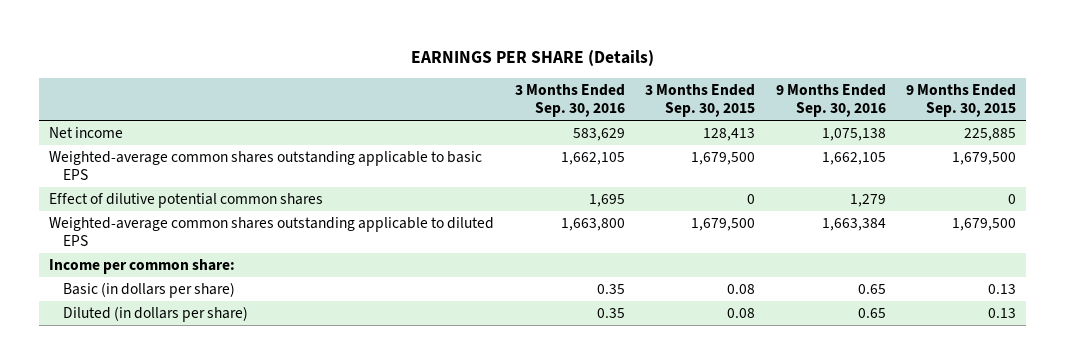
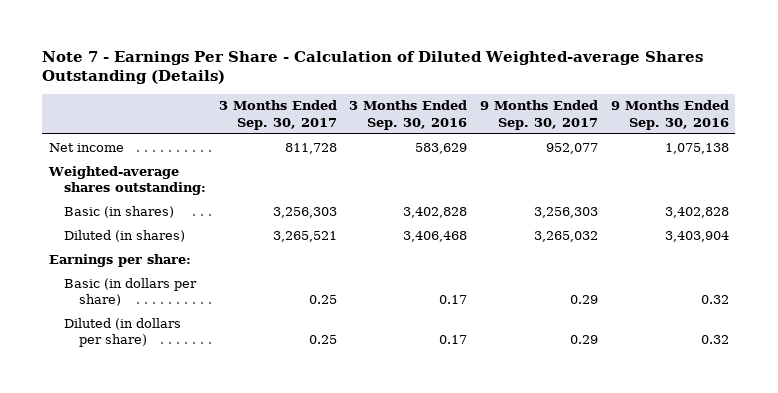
[410,50,654,67] EARNINGS PER SHARE (Details) -> [42,50,704,85] Note 7 - Earnings Per Share - Calculation of Diluted Weighted-average Shares Outstanding (Details)
[645,84,756,118] 3 Months Ended Sep. 30, 2015 -> none
[905,84,1016,118] 9 Months Ended Sep. 30, 2015 -> none
none -> [218,100,337,130] 3 Months Ended Sep. 30, 2017
none -> [480,100,599,130] 9 Months Ended Sep. 30, 2017
[49,151,483,180] Weighted-average common shares outstanding applicable to basic EPS -> none
[49,193,324,209] Effect of dilutive potential common shares -> none
none -> [47,165,206,195] Weighted-average shares outstanding:
none -> [63,205,174,218] Basic (in shares)
[49,217,495,246] Weighted-average common shares outstanding applicable to diluted EPS -> [63,229,185,242] Diluted (in shares)
[560,218,625,232] 1,663,800 -> [403,230,468,242] 3,406,468
[821,218,886,232] 1,663,384 -> [665,230,730,242] 3,403,904
[49,259,236,275] Income per common share: -> [48,253,191,267] Earnings per share:
[596,284,625,295] 0.35 -> [439,294,468,304] 0.17
[857,284,886,295] 0.65 -> [701,294,730,304] 0.32
[596,308,625,319] 0.35 -> [439,334,468,344] 0.17
[857,308,886,319] 0.65 -> [701,334,730,344] 0.32

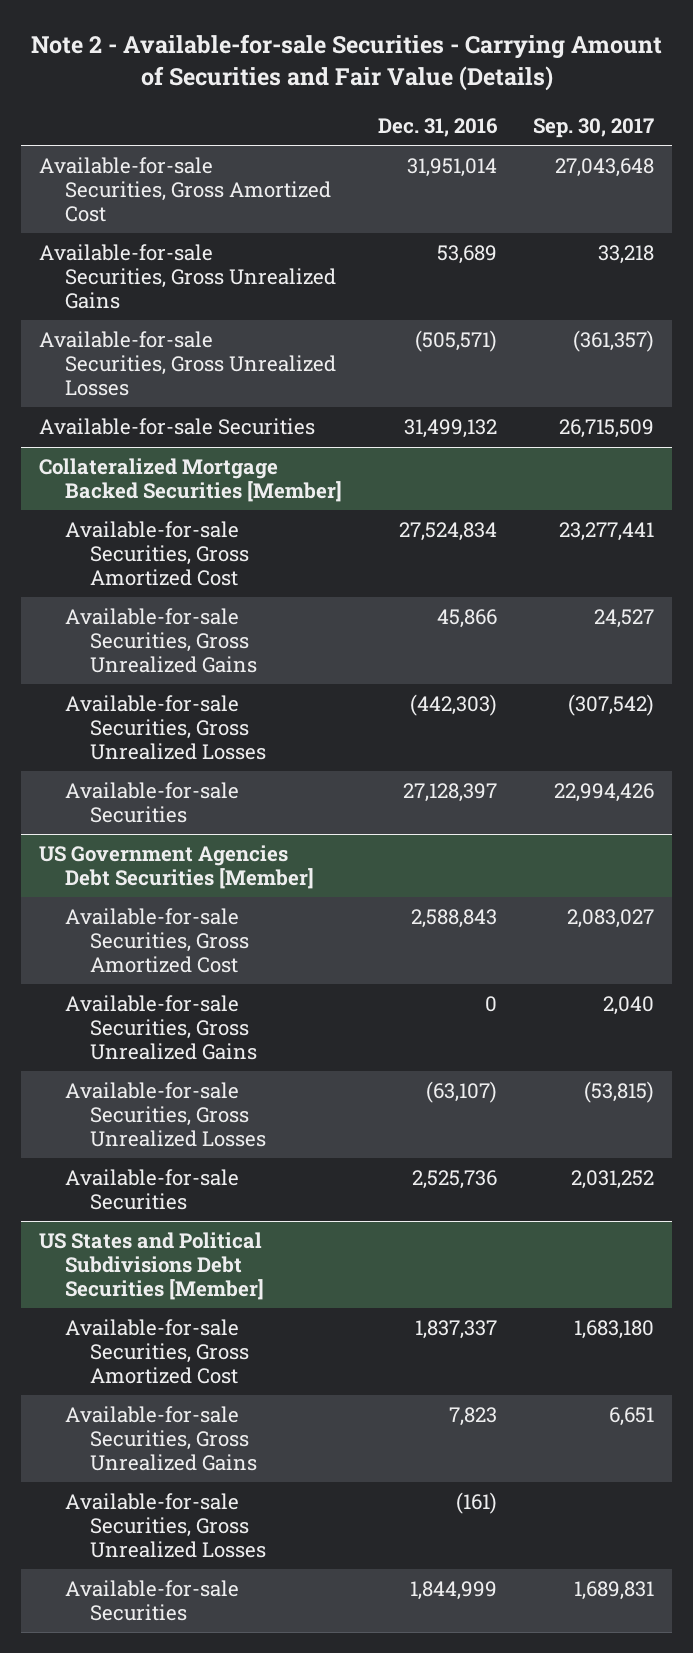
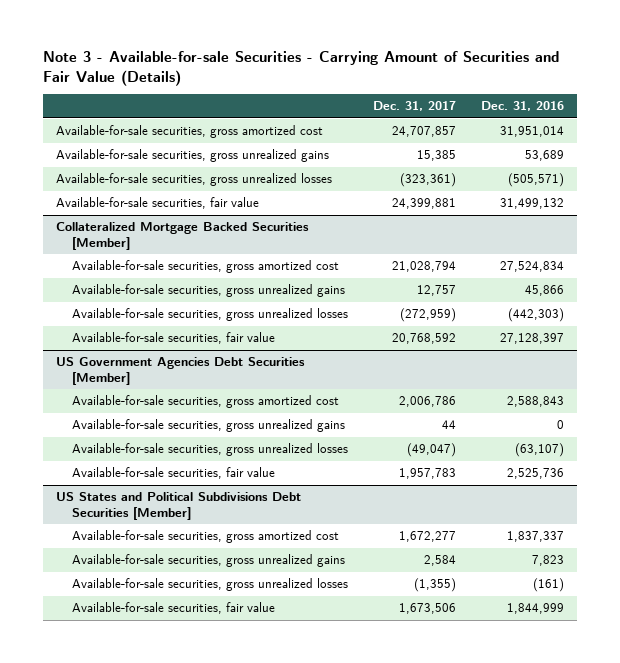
[30,34,662,91] Note 2 - Available-for-sale Securities - Carrying Amount of Securities and Fair Value (Details) -> [43,51,560,86] Note 3 - Available-for-sale Securities - Carrying Amount of Securities and Fair Value (Details)
[533,117,655,138] Sep. 30, 2017 -> none
none -> [373,101,457,112] Dec. 31, 2017
[39,157,331,222] Available-for-sale Securities, Gross Amortized Cost -> [55,125,323,139] Available-for-sale securities, gross amortized cost
[39,244,336,309] Available-for-sale Securities, Gross Unrealized Gains -> [55,149,329,163] Available-for-sale securities, gross unrealized gains
[39,331,336,396] Available-for-sale Securities, Gross Unrealized Losses -> [55,173,332,187] Available-for-sale securities, gross unrealized losses
[39,418,316,436] Available-for-sale Securities -> [55,197,259,210] Available-for-sale securities, fair value
[64,521,249,586] Available-for-sale Securities, Gross Amortized Cost -> [72,260,340,274] Available-for-sale securities, gross amortized cost
[64,608,257,673] Available-for-sale Securities, Gross Unrealized Gains -> [72,284,346,298] Available-for-sale securities, gross unrealized gains
[64,695,266,760] Available-for-sale Securities, Gross Unrealized Losses -> [72,308,349,322] Available-for-sale securities, gross unrealized losses
[64,782,239,823] Available-for-sale Securities -> [72,332,276,345] Available-for-sale securities, fair value
[64,908,249,973] Available-for-sale Securities, Gross Amortized Cost -> [72,395,340,409] Available-for-sale securities, gross amortized cost
[64,995,257,1060] Available-for-sale Securities, Gross Unrealized Gains -> [72,419,346,433] Available-for-sale securities, gross unrealized gains
[64,1082,266,1147] Available-for-sale Securities, Gross Unrealized Losses -> [72,443,349,457] Available-for-sale securities, gross unrealized losses
[64,1169,239,1210] Available-for-sale Securities -> [72,467,276,480] Available-for-sale securities, fair value
[64,1319,249,1384] Available-for-sale Securities, Gross Amortized Cost -> [72,530,340,544] Available-for-sale securities, gross amortized cost
[64,1406,257,1471] Available-for-sale Securities, Gross Unrealized Gains -> [72,554,346,568] Available-for-sale securities, gross unrealized gains
[64,1493,266,1558] Available-for-sale Securities, Gross Unrealized Losses -> [72,578,349,592] Available-for-sale securities, gross unrealized losses
[64,1580,239,1621] Available-for-sale Securities -> [72,602,276,615] Available-for-sale securities, fair value

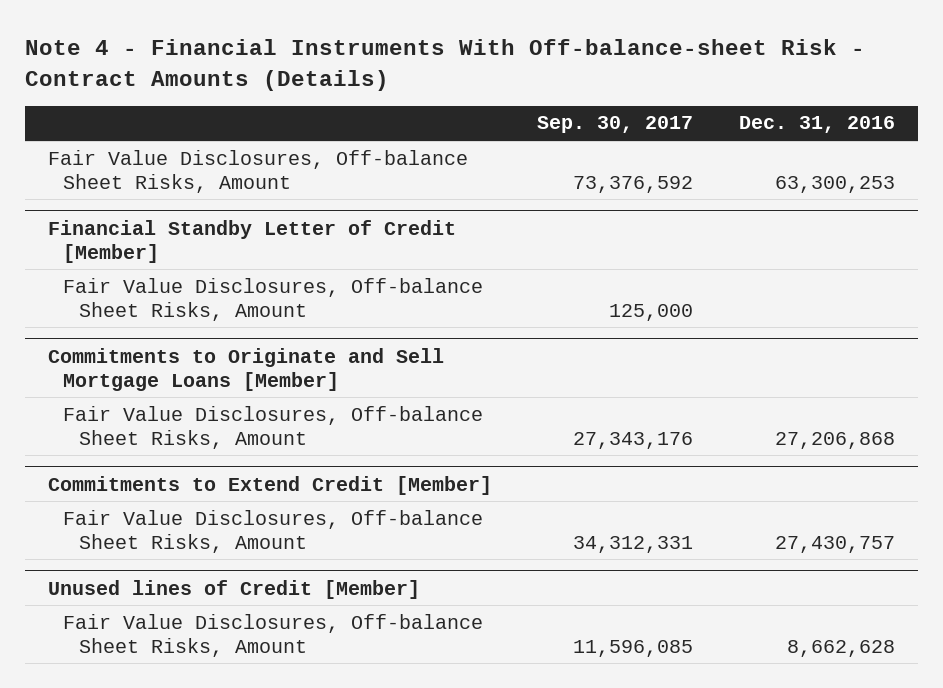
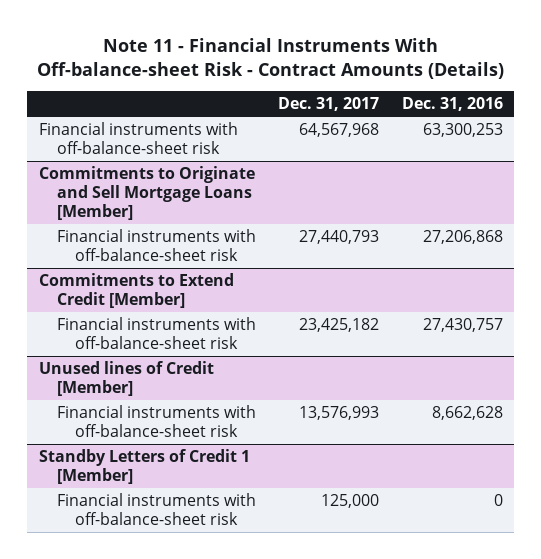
[24,39,865,91] Note 4 - Financial Instruments With Off-balance-sheet Risk - Contract Amounts (Details) -> [36,37,504,79] Note 11 - Financial Instruments With Off-balance-sheet Risk - Contract Amounts (Details)
[537,116,694,134] Sep. 30, 2017 -> none
none -> [278,97,380,112] Dec. 31, 2017
[47,219,456,263] Financial Standby Letter of Credit [Member] -> none
[63,277,484,321] Fair Value Disclosures, Off-balance Sheet Risks, Amount -> none
[47,149,468,193] Fair Value Disclosures, Off-balance Sheet Risks, Amount -> [38,122,238,155] Financial instruments with off-balance-sheet risk
[63,405,484,449] Fair Value Disclosures, Off-balance Sheet Risks, Amount -> [57,229,257,262] Financial instruments with off-balance-sheet risk
[63,509,484,553] Fair Value Disclosures, Off-balance Sheet Risks, Amount -> [57,317,257,350] Financial instruments with off-balance-sheet risk
[63,613,484,657] Fair Value Disclosures, Off-balance Sheet Risks, Amount -> [57,405,257,438] Financial instruments with off-balance-sheet risk
none -> [38,449,250,485] Standby Letters of Credit 1 [Member]
none -> [57,493,257,526] Financial instruments with off-balance-sheet risk

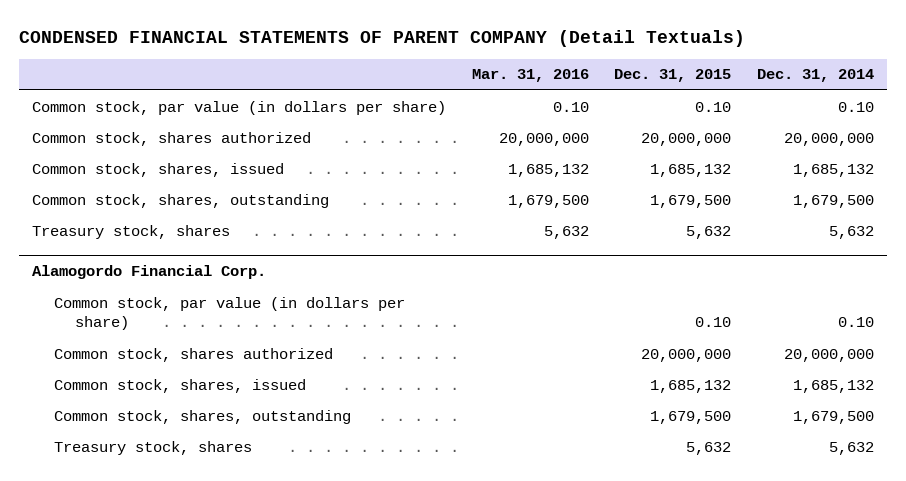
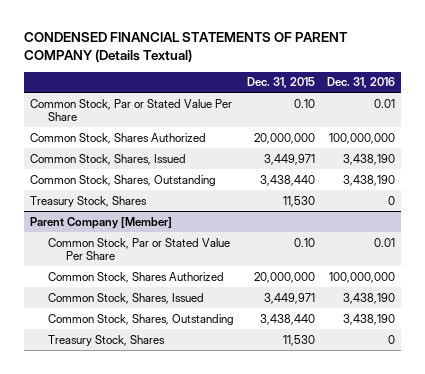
[18,30,745,48] CONDENSED FINANCIAL STATEMENTS OF PARENT COMPANY (Detail Textuals) -> [24,32,349,63] CONDENSED FINANCIAL STATEMENTS OF PARENT COMPANY (Details Textual)
[471,69,589,83] Mar. 31, 2016 -> none
[757,69,875,83] Dec. 31, 2014 -> none
none -> [326,77,395,89] Dec. 31, 2016
[31,100,446,115] Common stock, par value (in dollars per share) -> [30,98,233,122] Common Stock, Par or Stated Value Per Share
[31,131,311,146] Common stock, shares authorized -> [30,132,207,144] Common Stock, Shares Authorized
[31,162,284,177] Common stock, shares, issued -> [30,153,187,165] Common Stock, Shares, Issued
[650,163,732,177] 1,685,132 -> [263,153,315,165] 3,449,971
[31,193,329,208] Common stock, shares, outstanding -> [30,174,217,186] Common Stock, Shares, Outstanding
[650,194,732,208] 1,679,500 -> [259,174,315,186] 3,438,440
[31,224,230,239] Treasury stock, shares -> [30,195,148,207] Treasury Stock, Shares
[686,225,732,239] 5,632 -> [282,195,315,207] 11,530
[31,265,266,280] Alamogordo Financial Corp. -> [30,216,173,229] Parent Company [Member]
[53,296,405,331] Common stock, par value (in dollars per share) -> [48,237,231,261] Common Stock, Par or Stated Value Per Share
[53,347,333,362] Common stock, shares authorized -> [48,271,225,283] Common Stock, Shares Authorized
[53,378,306,393] Common stock, shares, issued -> [48,292,205,304] Common Stock, Shares, Issued
[650,379,732,393] 1,685,132 -> [263,292,315,304] 3,449,971
[53,409,351,424] Common stock, shares, outstanding -> [48,313,235,325] Common Stock, Shares, Outstanding
[650,410,732,424] 1,679,500 -> [259,313,315,325] 3,438,440
[53,440,252,455] Treasury stock, shares -> [48,334,166,346] Treasury Stock, Shares
[686,441,732,455] 5,632 -> [282,334,315,346] 11,530

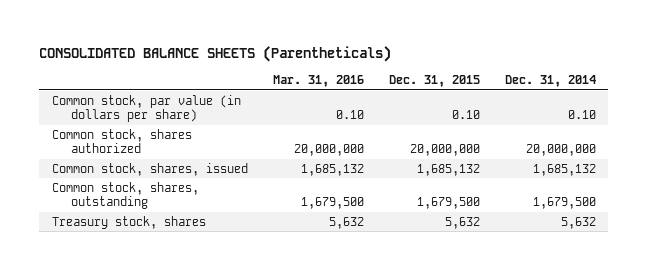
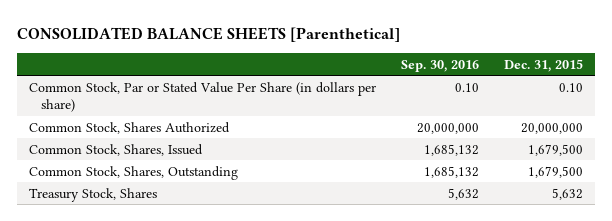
[39,46,392,63] CONSOLIDATED BALANCE SHEETS (Parentheticals) -> [17,27,401,43] CONSOLIDATED BALANCE SHEETS [Parenthetical]
[272,75,364,88] Mar. 31, 2016 -> none
[504,75,596,88] Dec. 31, 2014 -> none
none -> [401,59,480,72] Sep. 30, 2016
[51,94,241,123] Common stock, par value (in dollars per share) -> [29,81,377,113] Common Stock, Par or Stated Value Per Share (in dollars per share)
[51,128,192,154] Common stock, shares authorized -> [29,121,231,134] Common Stock, Shares Authorized
[51,162,248,176] Common stock, shares, issued -> [29,143,204,156] Common Stock, Shares, Issued
[416,163,480,176] 1,685,132 -> [527,143,583,156] 1,679,500
[51,181,199,210] Common stock, shares, outstanding -> [29,165,239,180] Common Stock, Shares, Outstanding
[51,215,206,229] Treasury stock, shares -> [29,187,158,202] Treasury Stock, Shares

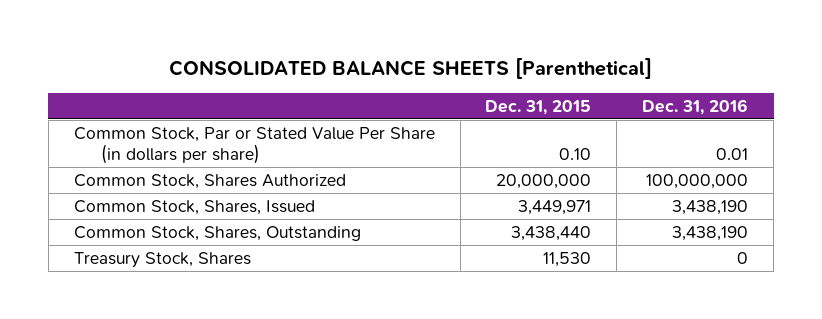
[401,59,480,72] Sep. 30, 2016 -> none
none -> [642,98,749,115] Dec. 31, 2016
[527,143,583,156] 1,679,500 -> [518,199,592,215] 3,449,971
[527,165,583,178] 1,679,500 -> [511,225,592,241] 3,438,440
[551,187,583,200] 5,632 -> [543,251,592,267] 11,530

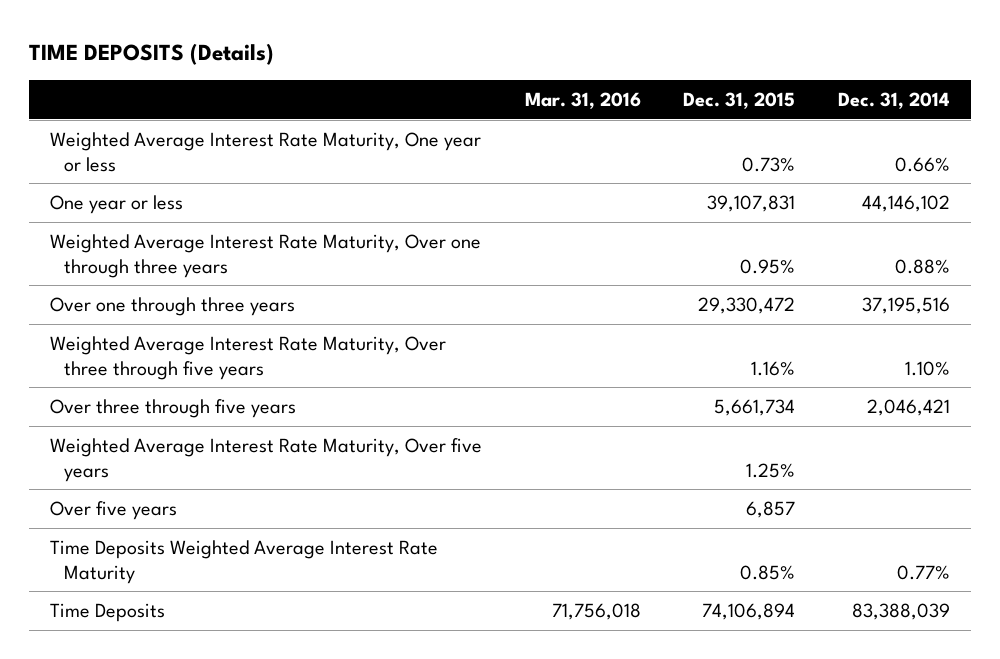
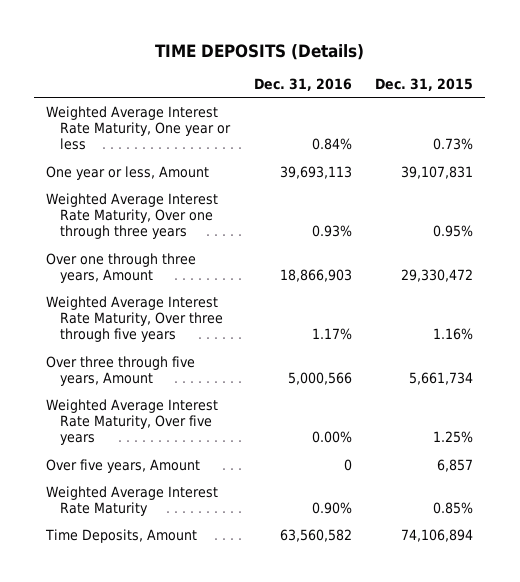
[524,92,641,110] Mar. 31, 2016 -> none
[837,92,950,110] Dec. 31, 2014 -> none
none -> [253,78,352,92] Dec. 31, 2016
[50,194,184,214] One year or less -> [46,165,210,180] One year or less, Amount
[50,296,296,316] Over one through three years -> [46,252,197,283] Over one through three years, Amount
[50,398,297,418] Over three through five years -> [46,355,196,386] Over three through five years, Amount
[50,500,178,520] Over five years -> [46,458,201,473] Over five years, Amount
[50,539,439,584] Time Deposits Weighted Average Interest Rate Maturity -> [46,485,219,516] Weighted Average Interest Rate Maturity
[50,602,166,622] Time Deposits -> [45,528,198,543] Time Deposits, Amount

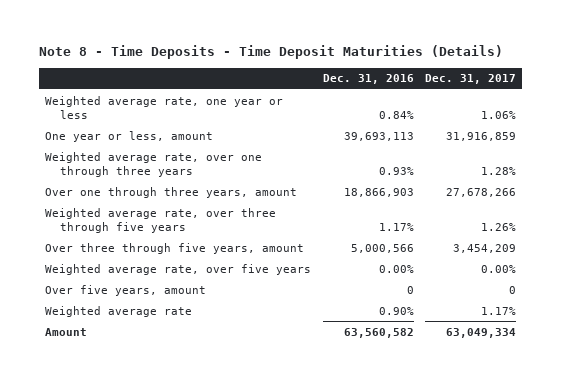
[154,43,364,60] TIME DEPOSITS (Details) -> [38,45,503,60] Note 8 - Time Deposits - Time Deposit Maturities (Details)
[375,78,474,92] Dec. 31, 2015 -> none
none -> [425,74,517,85] Dec. 31, 2017
[46,105,232,151] Weighted Average Interest Rate Maturity, One year or less -> [44,95,283,119] Weighted average rate, one year or less
[46,165,210,180] One year or less, Amount -> [44,130,213,142] One year or less, amount
[46,192,219,240] Weighted Average Interest Rate Maturity, Over one through three years -> [44,151,262,177] Weighted average rate, over one through three years
[46,252,197,283] Over one through three years, Amount -> [44,186,297,198] Over one through three years, amount
[46,295,224,343] Weighted Average Interest Rate Maturity, Over three through five years -> [44,207,276,233] Weighted average rate, over three through five years
[46,355,196,386] Over three through five years, Amount -> [44,242,304,254] Over three through five years, amount
[46,398,219,446] Weighted Average Interest Rate Maturity, Over five years -> [44,263,311,275] Weighted average rate, over five years
[46,458,201,473] Over five years, Amount -> [44,284,206,296] Over five years, amount
[46,485,219,516] Weighted Average Interest Rate Maturity -> [44,305,192,317] Weighted average rate
[45,528,198,543] Time Deposits, Amount -> [44,327,87,336] Amount

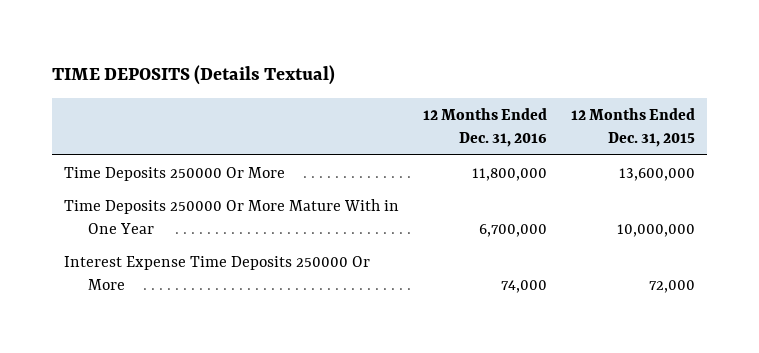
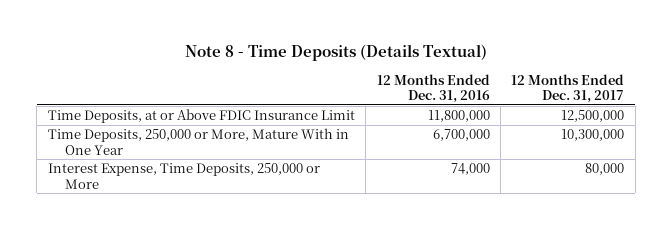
[52,65,336,86] TIME DEPOSITS (Details Textual) -> [185,44,488,62] Note 8 - Time Deposits (Details Textual)
[571,108,696,148] 12 Months Ended Dec. 31, 2015 -> none
none -> [511,73,625,104] 12 Months Ended Dec. 31, 2017
[64,166,286,181] Time Deposits 250000 Or More -> [47,109,355,124] Time Deposits, at or Above FDIC Insurance Limit
[64,198,400,235] Time Deposits 250000 Or More Mature With in One Year -> [47,128,349,155] Time Deposits, 250,000 or More, Mature With in One Year
[64,255,371,291] Interest Expense Time Deposits 250000 Or More -> [47,163,320,189] Interest Expense, Time Deposits, 250,000 or More

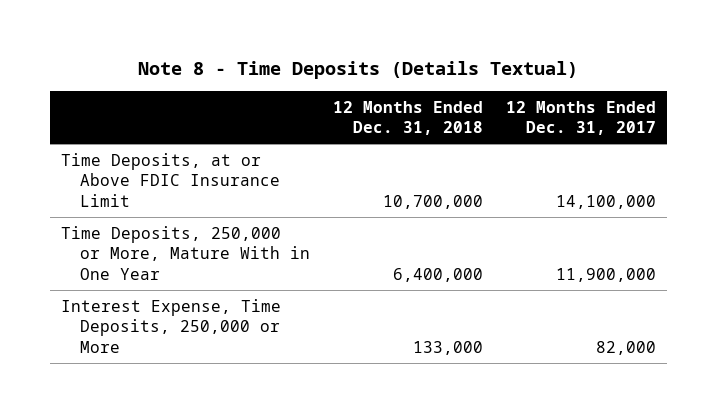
[376,73,490,104] 12 Months Ended Dec. 31, 2016 -> none
none -> [332,100,483,136] 12 Months Ended Dec. 31, 2018
[561,110,625,123] 12,500,000 -> [555,195,656,210] 14,100,000
[561,129,625,142] 10,300,000 -> [555,268,656,283] 11,900,000
[585,163,625,176] 80,000 -> [595,341,656,356] 82,000

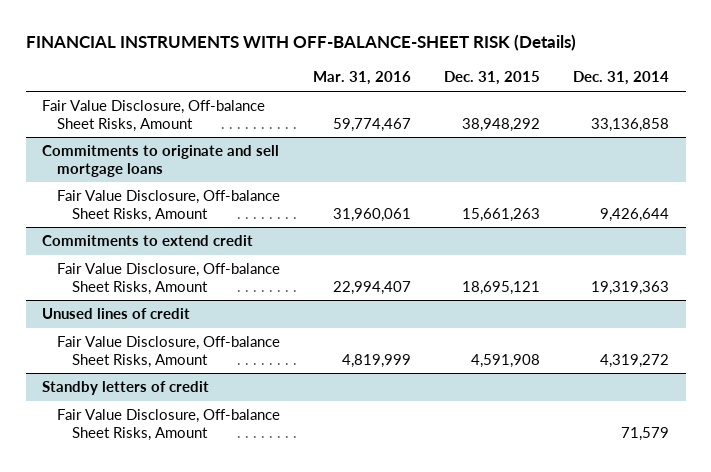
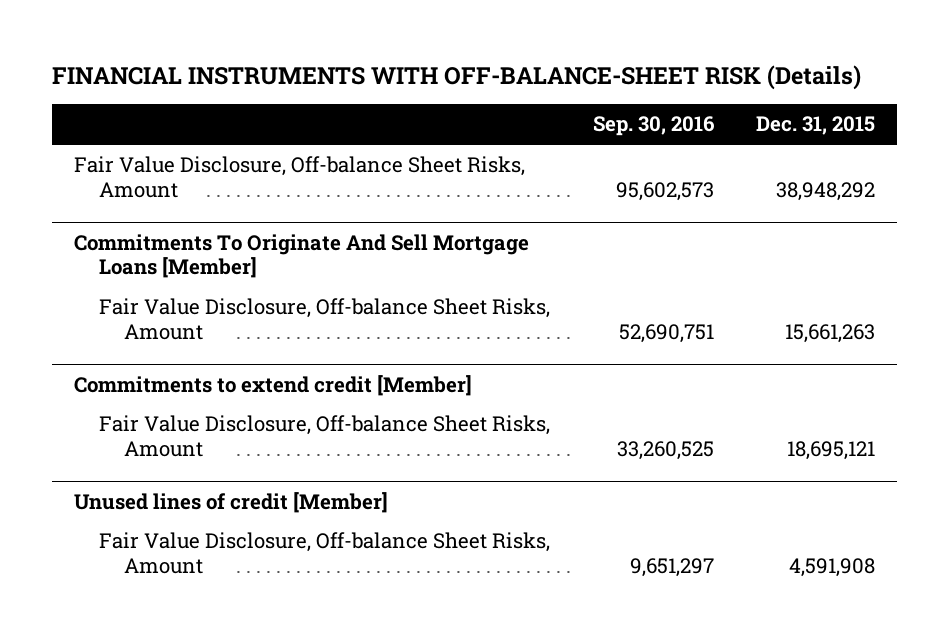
[313,71,412,86] Mar. 31, 2016 -> none
[573,71,670,86] Dec. 31, 2014 -> none
none -> [592,116,715,137] Sep. 30, 2016
[42,145,280,177] Commitments to originate and sell mortgage loans -> [73,233,529,278] Commitments To Originate And Sell Mortgage Loans [Member]
[42,235,254,247] Commitments to extend credit -> [73,374,472,396] Commitments to extend credit [Member]
[42,308,191,320] Unused lines of credit -> [73,491,388,513] Unused lines of credit [Member]
[42,381,210,396] Standby letters of credit -> none
[57,409,281,441] Fair Value Disclosure, Off-balance Sheet Risks, Amount -> none

